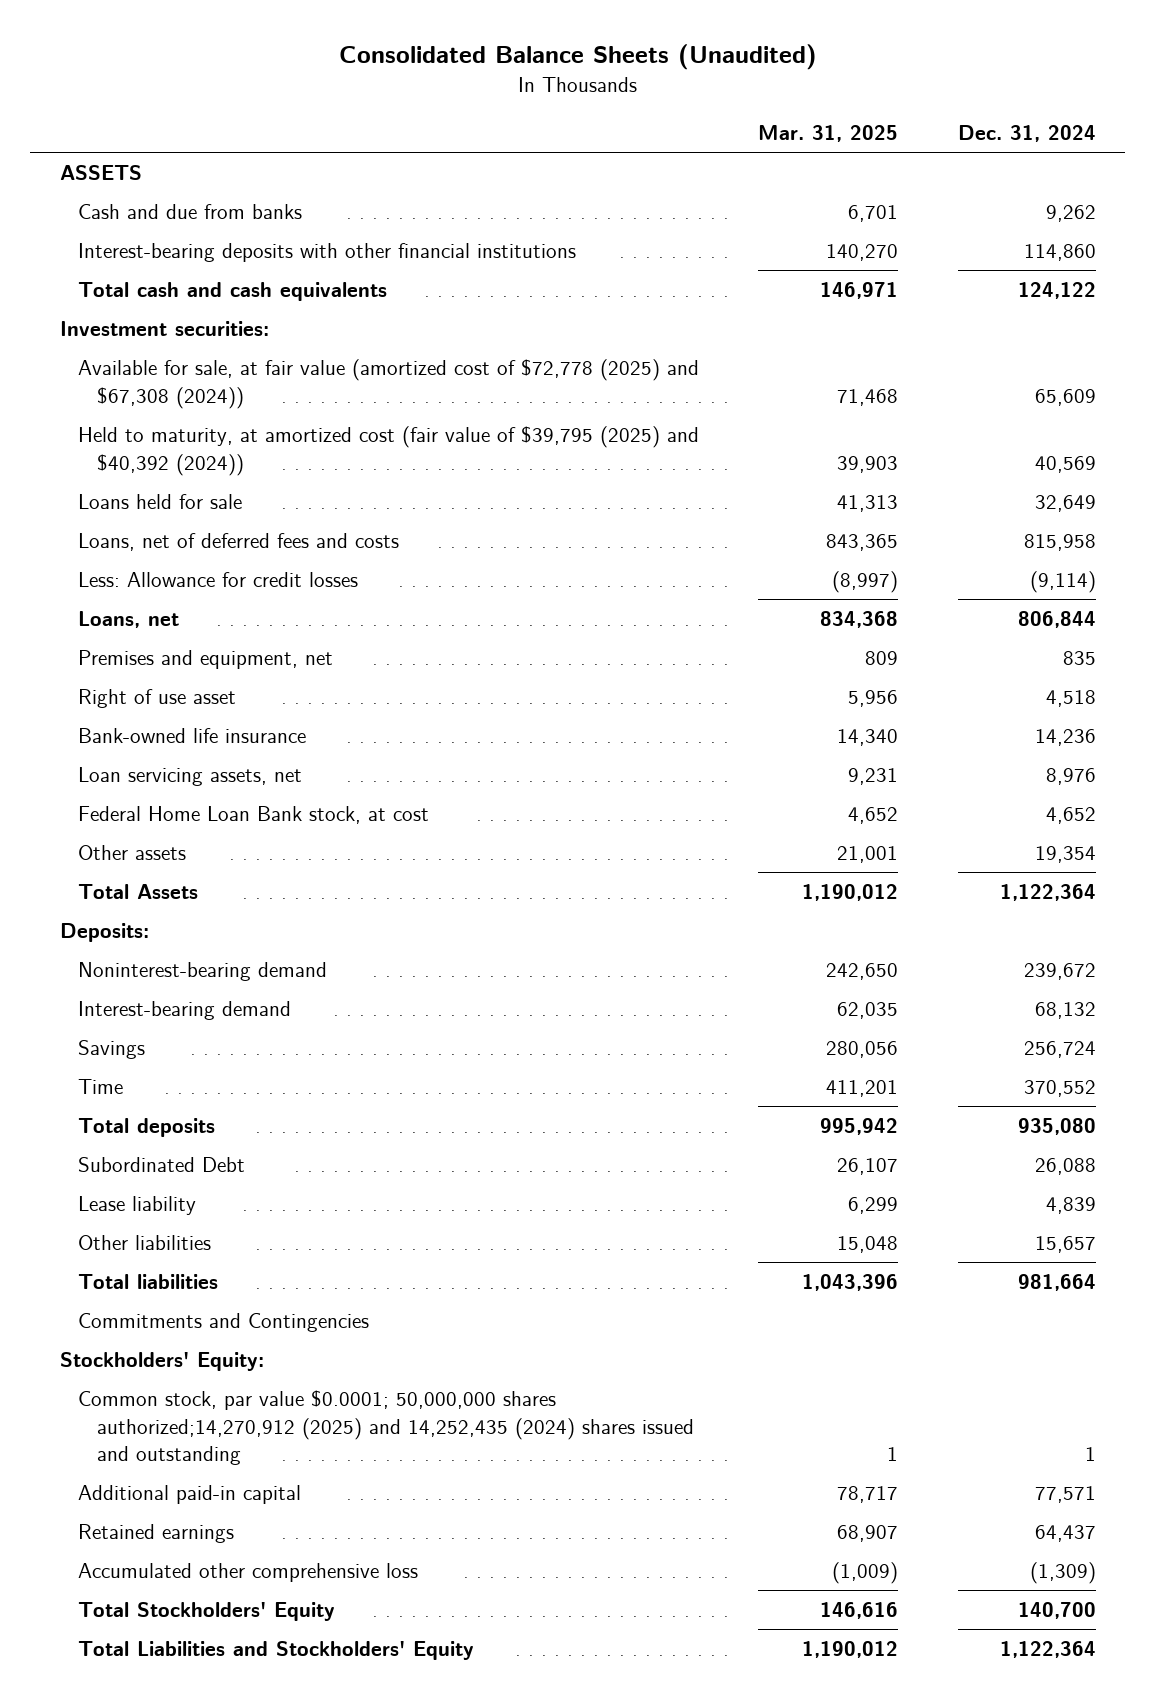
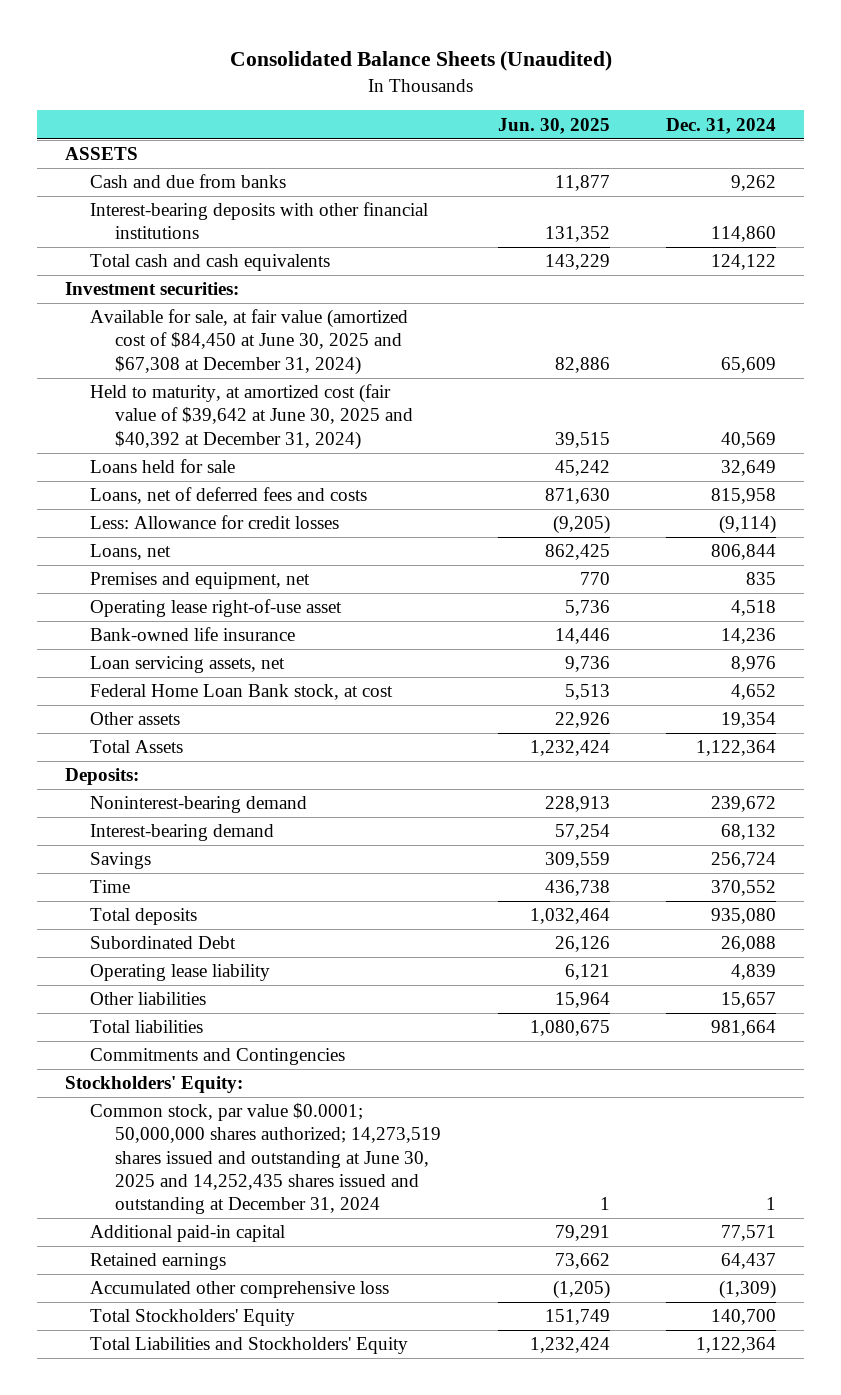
[758,125,899,143] Mar. 31, 2025 -> none
none -> [497,117,610,134] Jun. 30, 2025
[78,359,700,409] Available for sale, at fair value (amortized cost of $72,778 (2025) and $67,308 (2024)) -> [90,309,409,375] Available for sale, at fair value (amortized cost of $84,450 at June 30, 2025 and $67,308 at December 31, 2024)
[78,426,700,476] Held to maturity, at amortized cost (fair value of $39,795 (2025) and $40,392 (2024)) -> [90,384,414,450] Held to maturity, at amortized cost (fair value of $39,642 at June 30, 2025 and $40,392 at December 31, 2024)
[78,689,237,709] Right of use asset -> [90,599,343,618] Operating lease right-of-use asset
[78,1196,197,1216] Lease liability -> [90,964,271,982] Operating lease liability
[78,1390,694,1466] Common stock, par value $0.0001; 50,000,000 shares authorized;14,270,912 (2025) and 14,252,435 (2024) shares issued and outstanding -> [90,1103,442,1215] Common stock, par value $0.0001; 50,000,000 shares authorized; 14,273,519 shares issued and outstanding at June 30, 2025 and 14,252,435 shares issued and outstanding at December 31, 2024

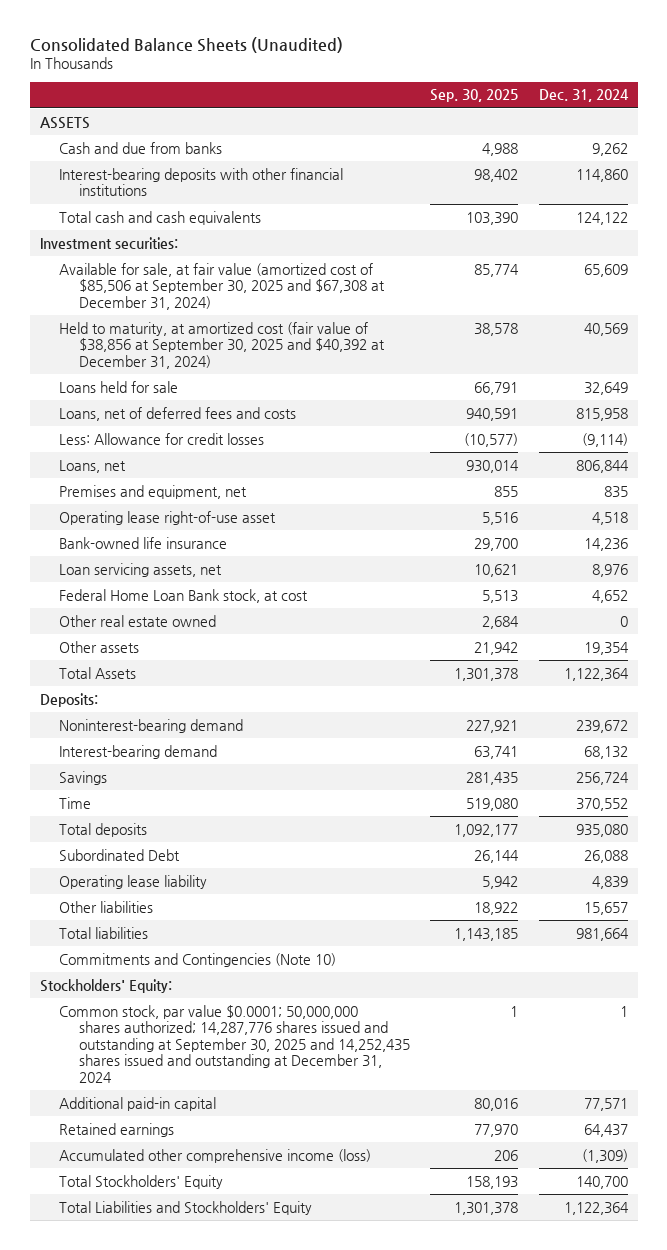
[497,117,610,134] Jun. 30, 2025 -> none
none -> [430,89,519,103] Sep. 30, 2025
[90,309,409,375] Available for sale, at fair value (amortized cost of $84,450 at June 30, 2025 and $67,308 at December 31, 2024) -> [59,262,386,310] Available for sale, at fair value (amortized cost of $85,506 at September 30, 2025 and $67,308 at December 31, 2024)
[90,384,414,450] Held to maturity, at amortized cost (fair value of $39,642 at June 30, 2025 and $40,392 at December 31, 2024) -> [59,321,386,369] Held to maturity, at amortized cost (fair value of $38,856 at September 30, 2025 and $40,392 at December 31, 2024)
none -> [59,614,217,627] Other real estate owned
[90,1048,346,1066] Commitments and Contingencies -> [59,952,337,967] Commitments and Contingencies (Note 10)
[90,1103,442,1215] Common stock, par value $0.0001; 50,000,000 shares authorized; 14,273,519 shares issued and outstanding at June 30, 2025 and 14,252,435 shares issued and outstanding at December 31, 2024 -> [59,1004,411,1083] Common stock, par value $0.0001; 50,000,000 shares authorized; 14,287,776 shares issued and outstanding at September 30, 2025 and 14,252,435 shares issued and outstanding at December 31, 2024
[90,1281,390,1299] Accumulated other comprehensive loss -> [59,1148,372,1163] Accumulated other comprehensive income (loss)

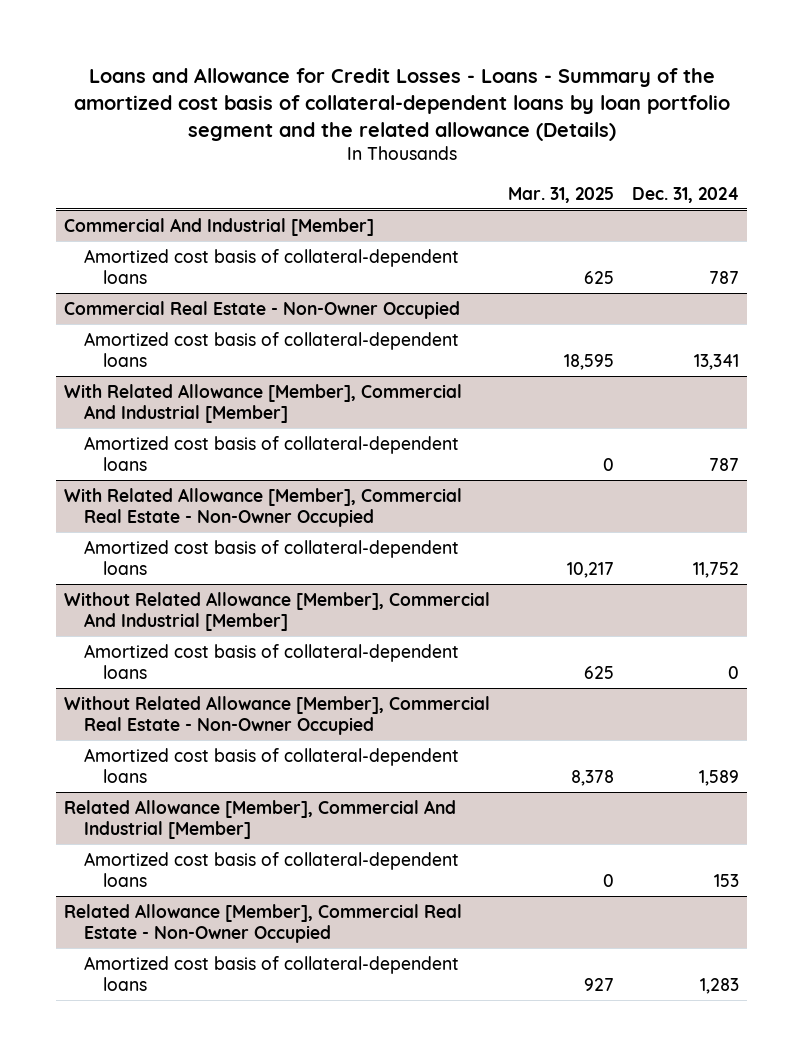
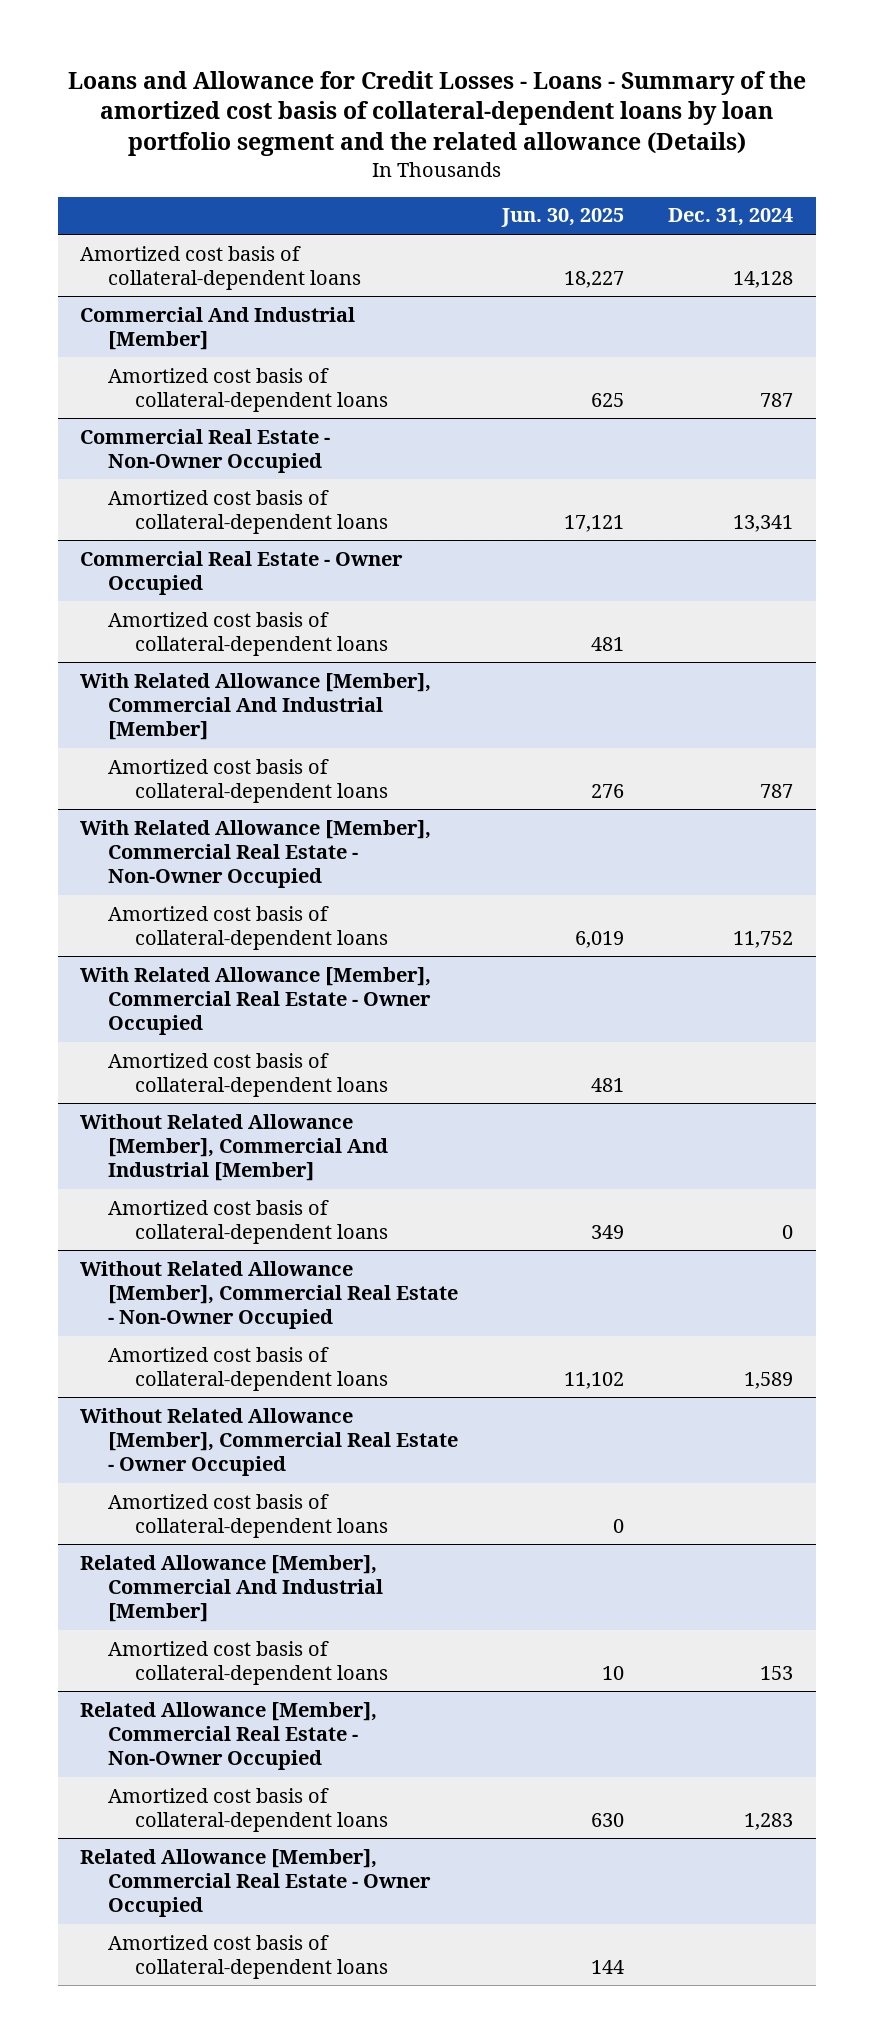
[508,186,615,203] Mar. 31, 2025 -> none
none -> [501,208,625,228] Jun. 30, 2025
none -> [80,245,361,290] Amortized cost basis of collateral-dependent loans
none -> [80,550,404,595] Commercial Real Estate - Owner Occupied
none -> [107,611,389,656] Amortized cost basis of collateral-dependent loans
none -> [80,966,432,1036] With Related Allowance [Member], Commercial Real Estate - Owner Occupied
none -> [107,1052,389,1097] Amortized cost basis of collateral-dependent loans
none -> [80,1407,458,1477] Without Related Allowance [Member], Commercial Real Estate - Owner Occupied
none -> [107,1493,389,1538] Amortized cost basis of collateral-dependent loans
none -> [80,1848,431,1918] Related Allowance [Member], Commercial Real Estate - Owner Occupied
none -> [107,1934,389,1979] Amortized cost basis of collateral-dependent loans

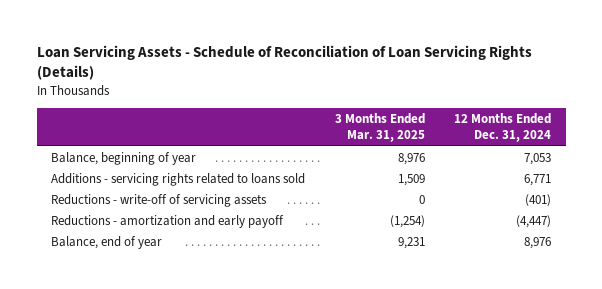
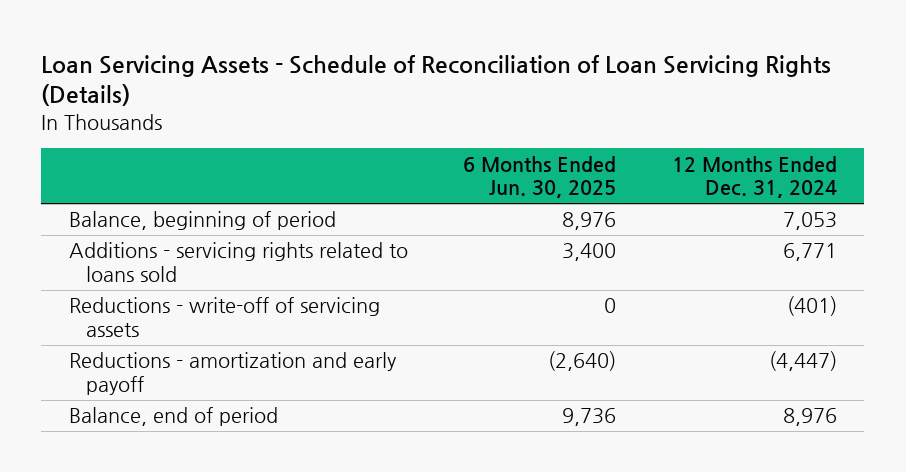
[334,113,425,143] 3 Months Ended Mar. 31, 2025 -> none
none -> [463,155,617,199] 6 Months Ended Jun. 30, 2025
[51,151,197,165] Balance, beginning of year -> [69,211,337,231] Balance, beginning of period
[51,235,163,249] Balance, end of year -> [69,407,279,427] Balance, end of period

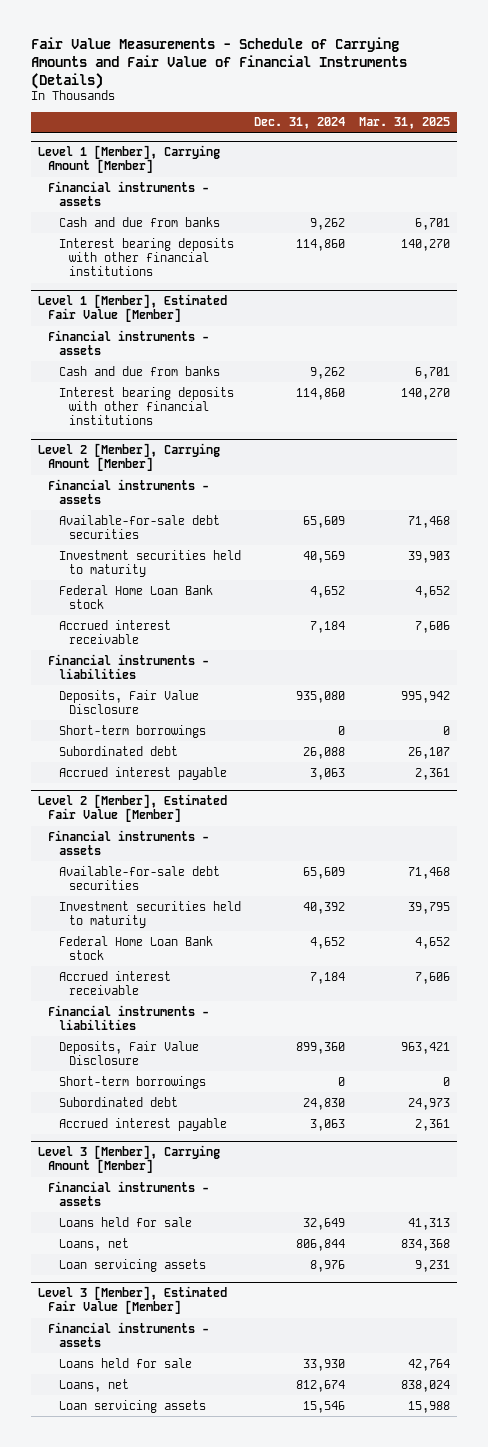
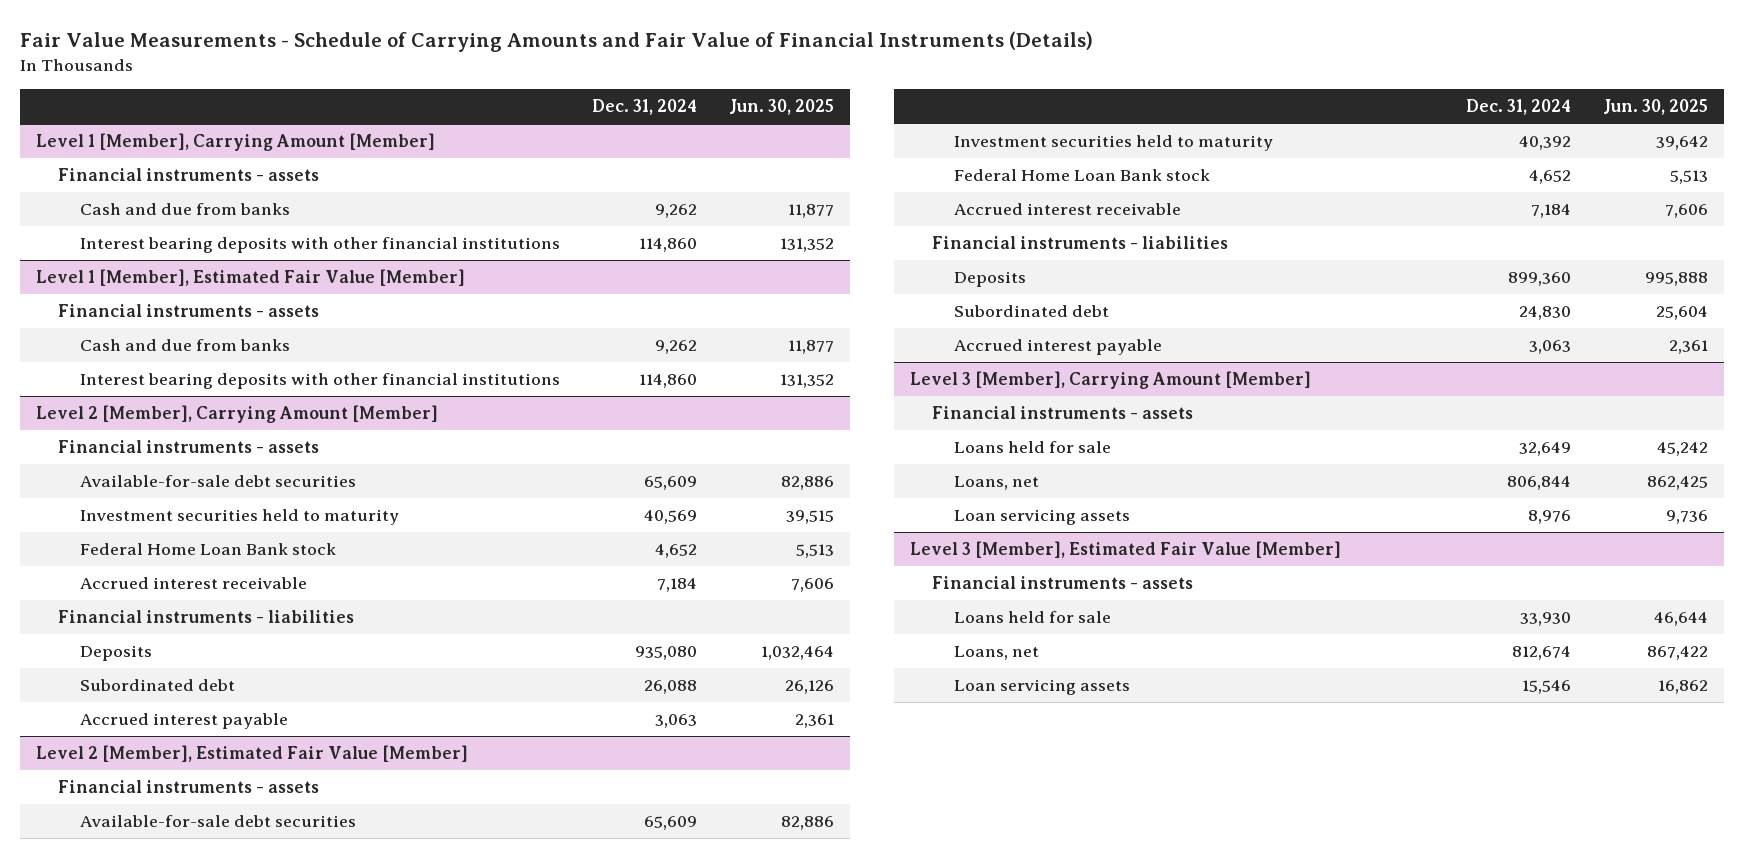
[359,117,451,130] Mar. 31, 2025 -> none
none -> [728,98,834,115] Jun. 30, 2025
[58,724,206,738] Short-term borrowings -> none
[58,689,199,714] Deposits, Fair Value Disclosure -> [80,645,153,662] Deposits
[58,1075,206,1089] Short-term borrowings -> none
[58,1040,199,1065] Deposits, Fair Value Disclosure -> [954,271,1027,288] Deposits

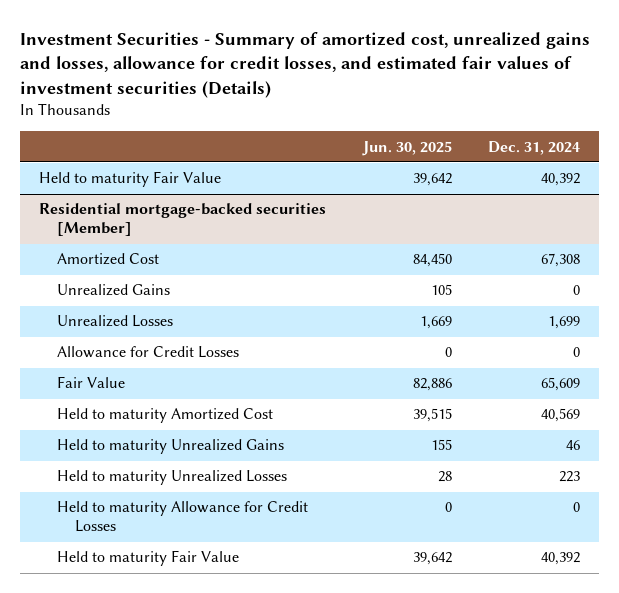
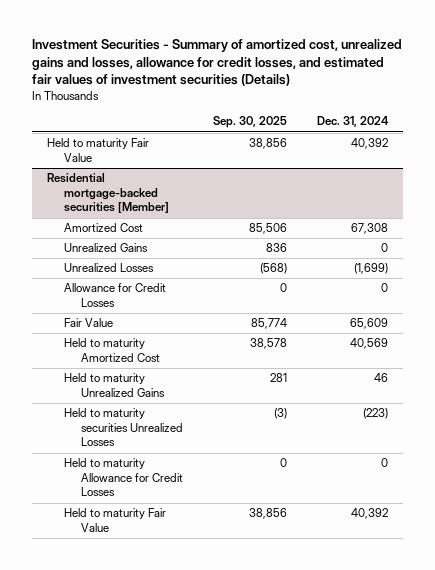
[361,140,452,156] Jun. 30, 2025 -> none
none -> [213,116,288,129] Sep. 30, 2025
[548,316,581,330] 1,699 -> [354,263,389,275] (1,699)
[56,470,287,486] Held to maturity Unrealized Losses -> [63,408,183,447] Held to maturity securities Unrealized Losses
[559,471,581,483] 223 -> [363,408,389,420] (223)

